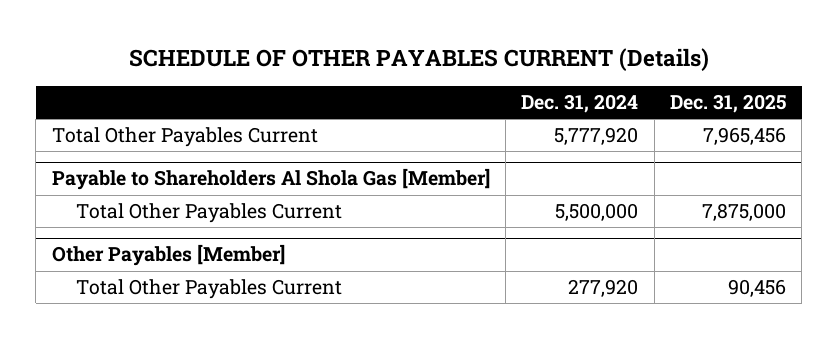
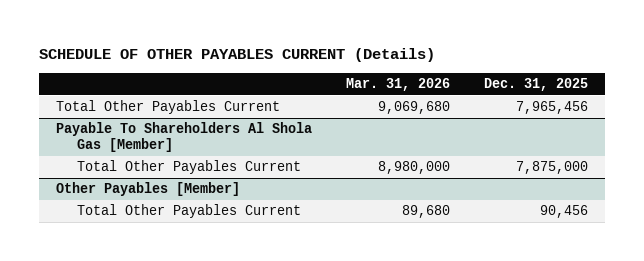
[521,94,639,114] Dec. 31, 2024 -> none
none -> [345,78,450,92] Mar. 31, 2026
[51,168,490,191] Payable to Shareholders Al Shola Gas [Member] -> [55,122,312,152] Payable To Shareholders Al Shola Gas [Member]

